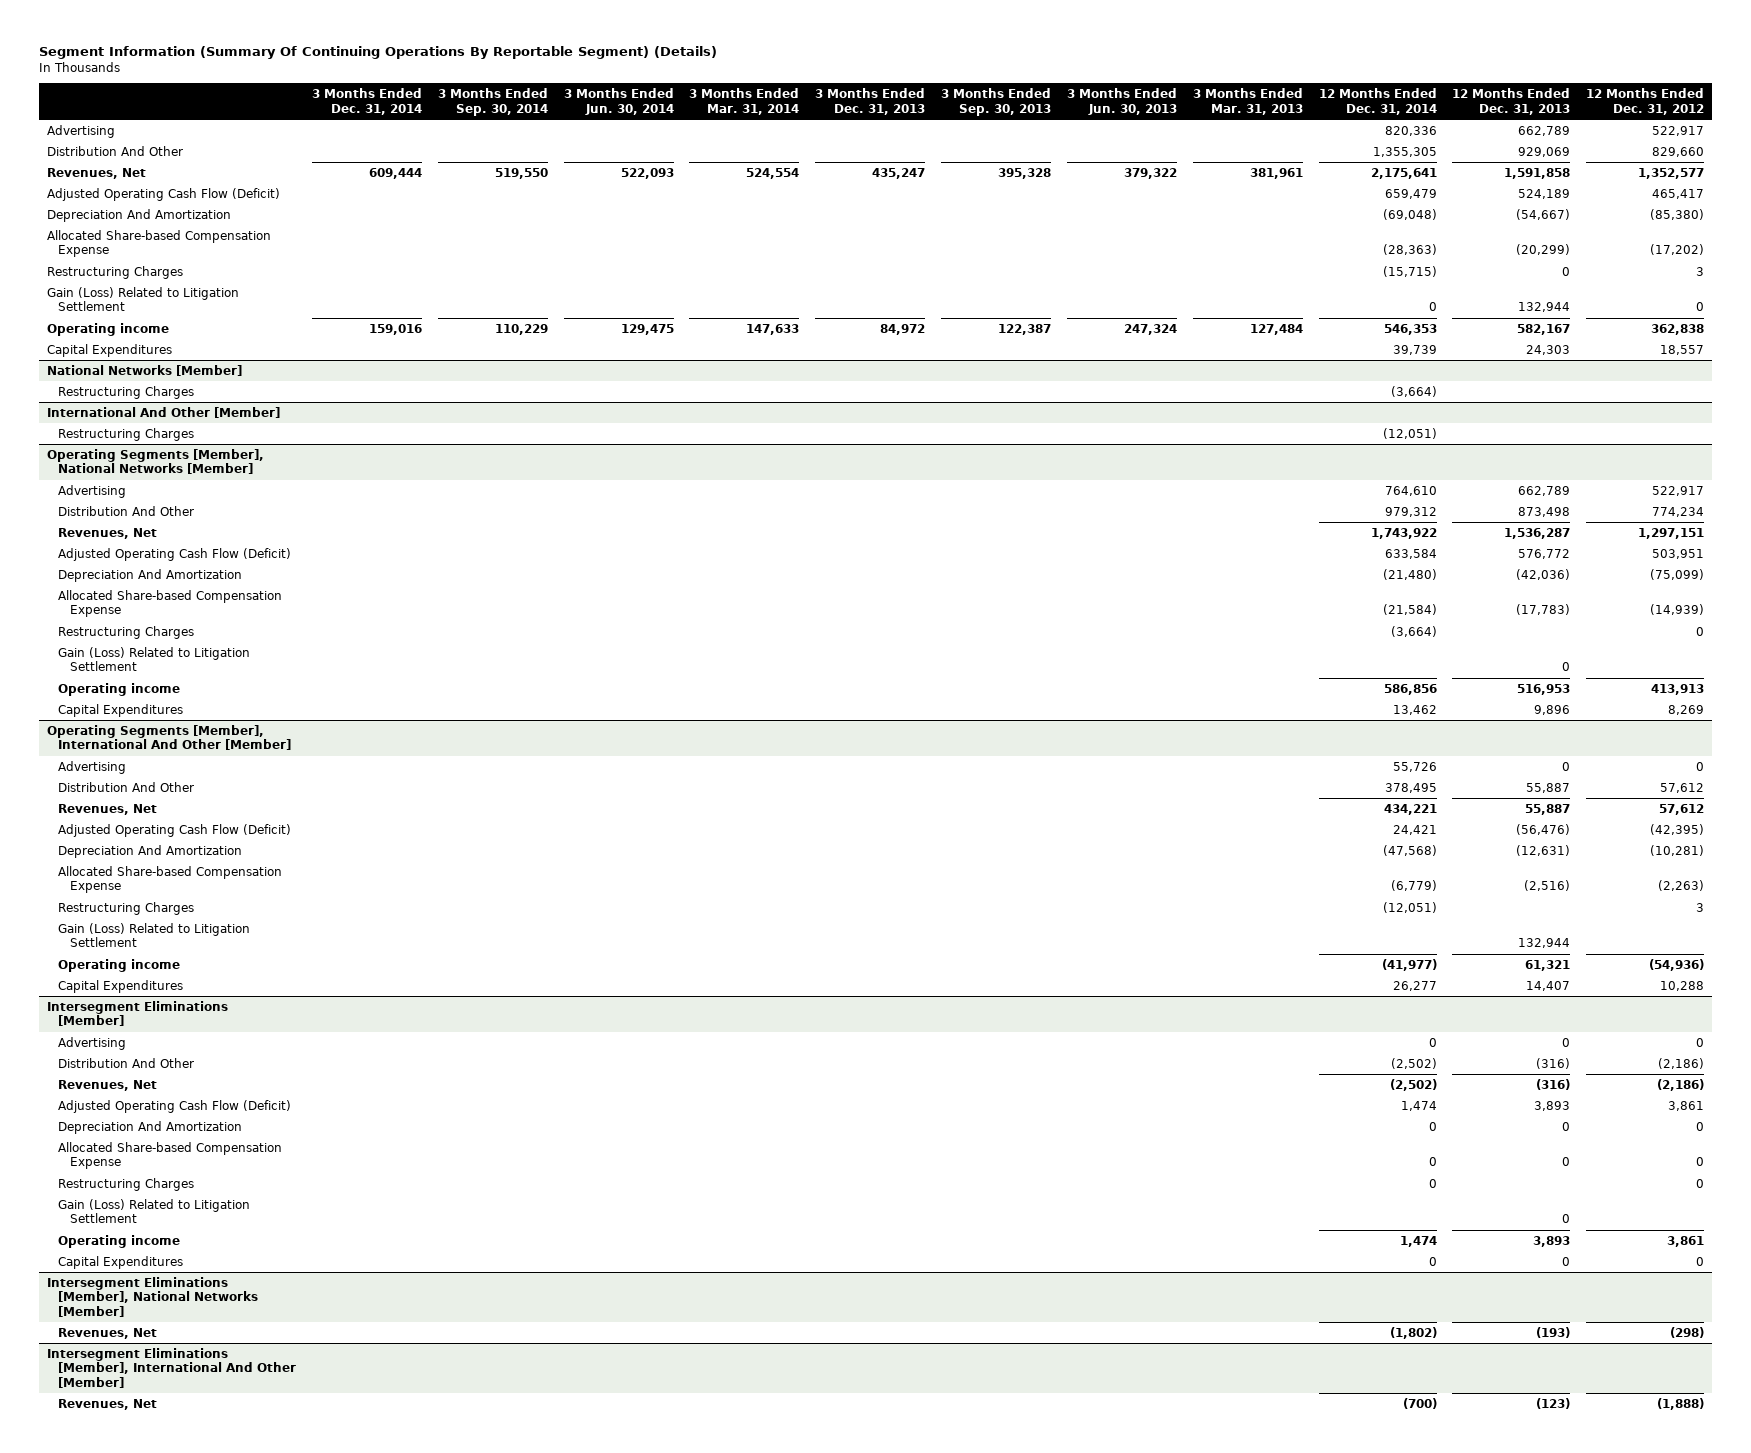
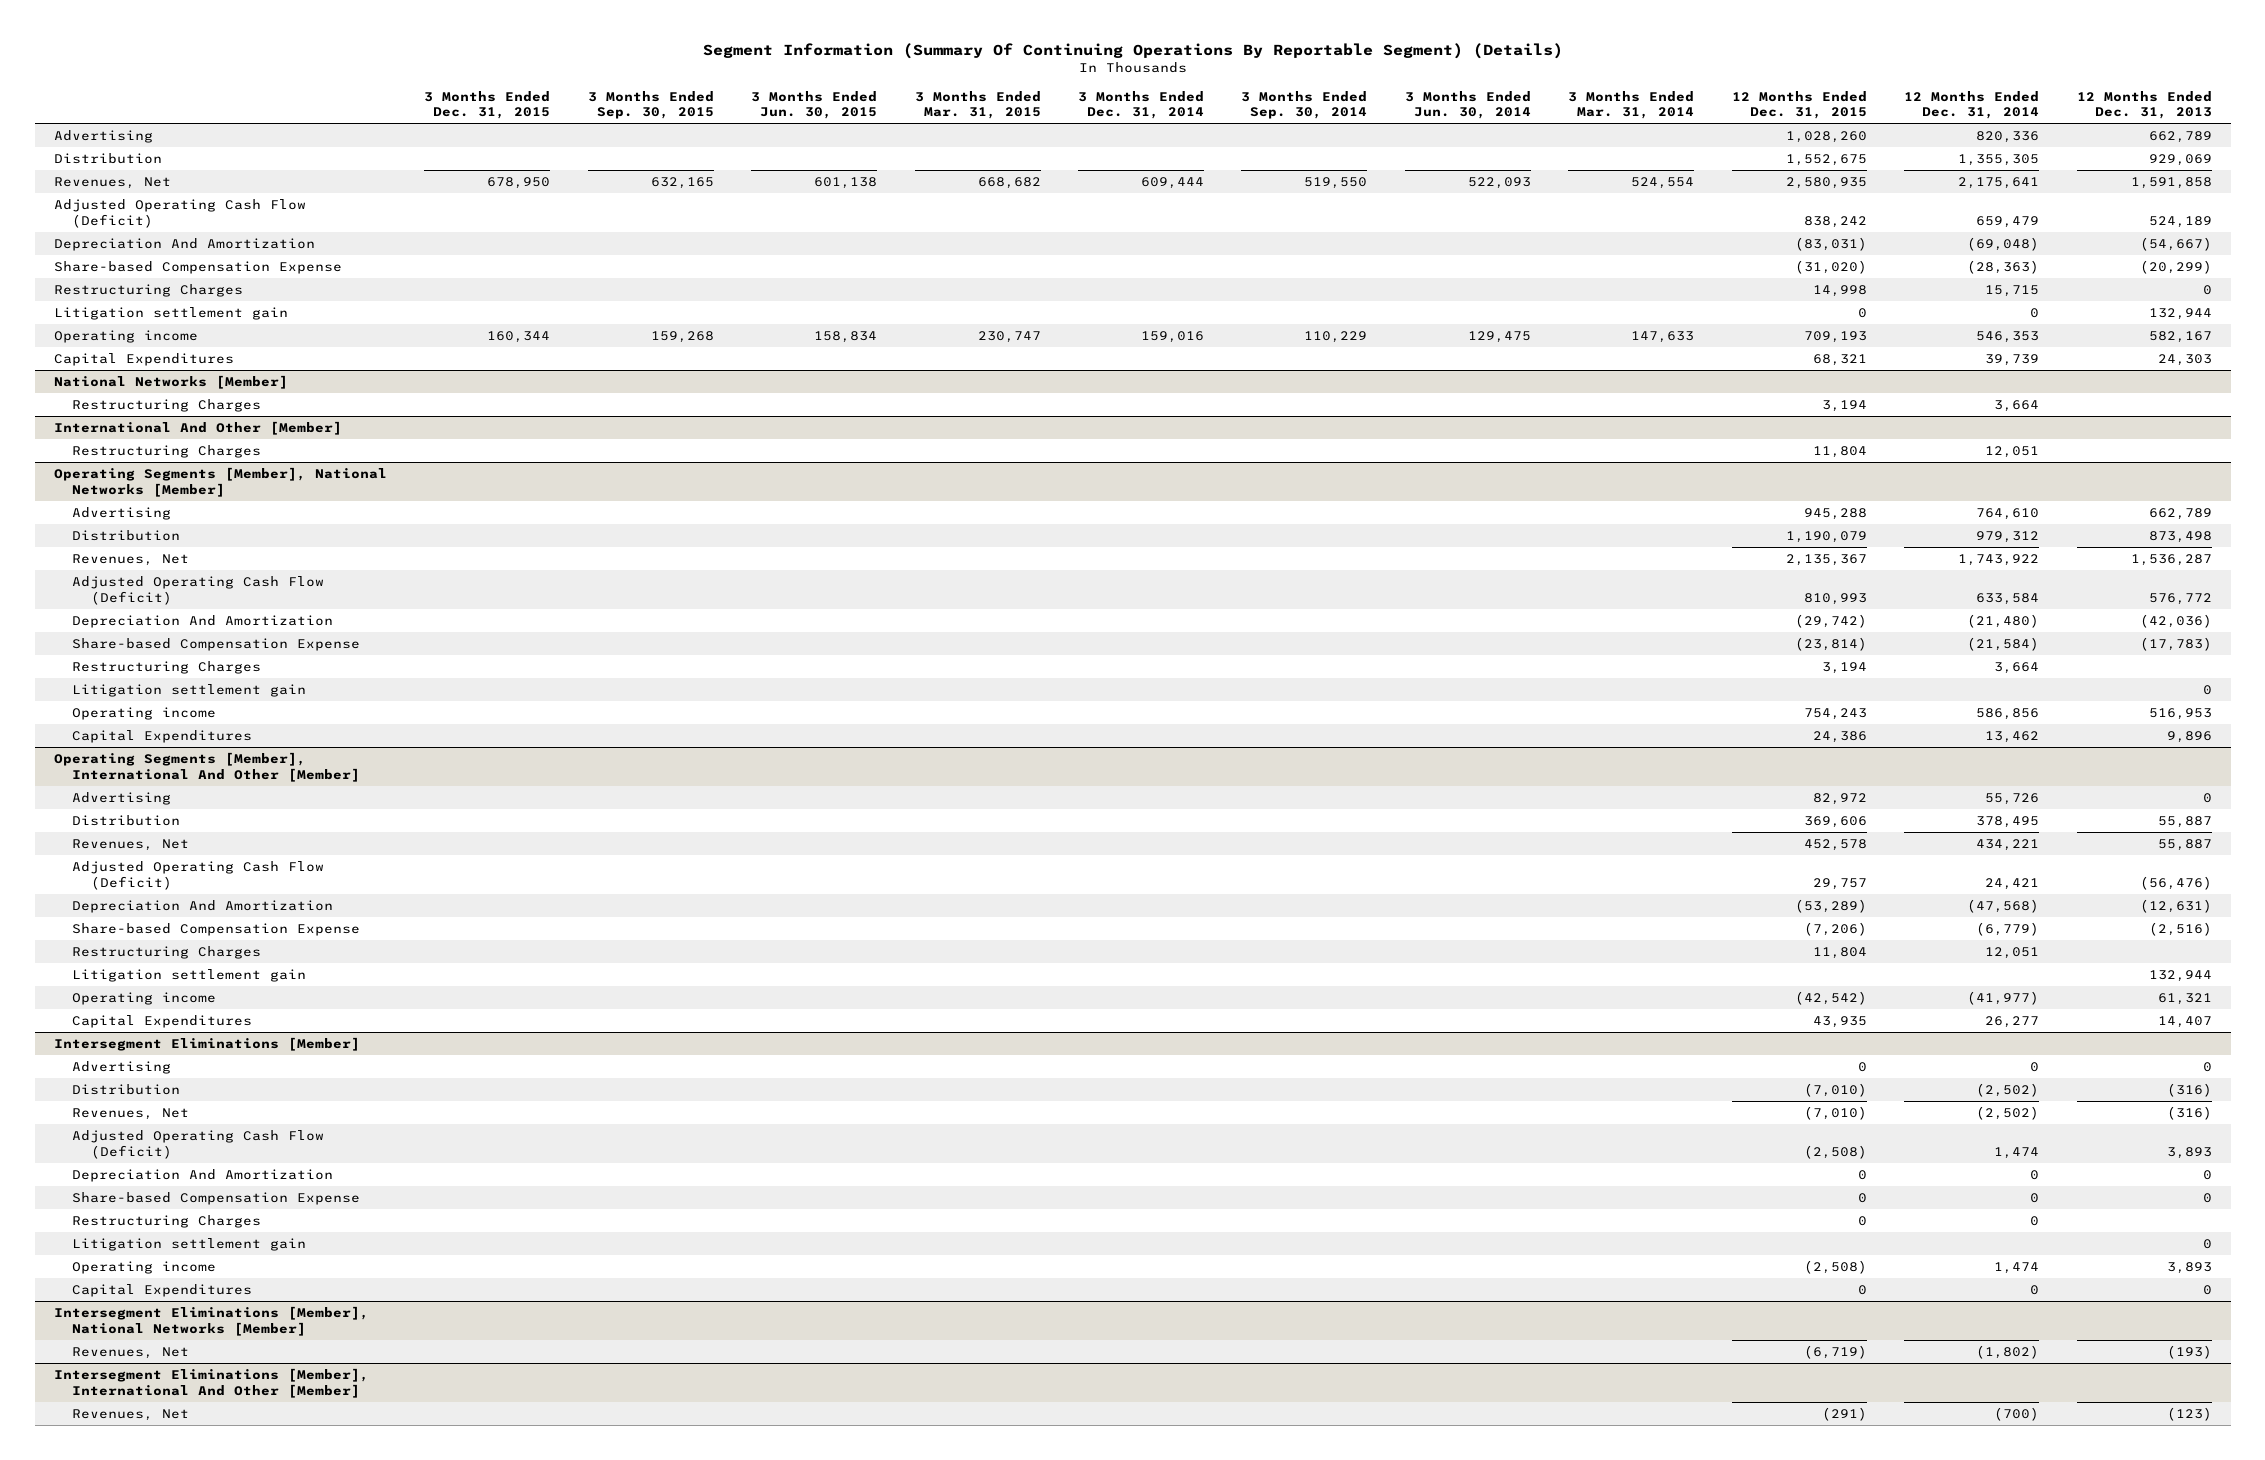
[815,88,926,115] 3 Months Ended Dec. 31, 2013 -> none
[941,88,1052,116] 3 Months Ended Sep. 30, 2013 -> none
[1066,88,1177,115] 3 Months Ended Jun. 30, 2013 -> none
[1192,88,1303,115] 3 Months Ended Mar. 31, 2013 -> none
[1586,88,1705,115] 12 Months Ended Dec. 31, 2012 -> none
none -> [424,90,551,120] 3 Months Ended Dec. 31, 2015
none -> [587,90,714,120] 3 Months Ended Sep. 30, 2015
none -> [751,90,878,120] 3 Months Ended Jun. 30, 2015
none -> [914,90,1041,120] 3 Months Ended Mar. 31, 2015
none -> [1731,90,1867,120] 12 Months Ended Dec. 31, 2015
[46,145,183,156] Distribution And Other -> [53,153,162,165] Distribution
[46,229,271,258] Allocated Share-based Compensation Expense -> [53,261,342,275] Share-based Compensation Expense
[1382,265,1437,277] (15,715) -> [1985,285,2040,298] 15,715
[46,286,239,312] Gain (Loss) Related to Litigation Settlement -> [53,307,288,321] Litigation settlement gain
[1390,385,1437,397] (3,664) -> [1994,400,2040,413] 3,664
[1382,427,1437,439] (12,051) -> [1985,446,2040,459] 12,051
[58,505,195,516] Distribution And Other -> [72,530,181,542] Distribution
[58,589,283,618] Allocated Share-based Compensation Expense -> [72,638,361,652] Share-based Compensation Expense
[1390,625,1437,637] (3,664) -> [1994,662,2040,675] 3,664
[58,646,251,672] Gain (Loss) Related to Litigation Settlement -> [72,684,307,698] Litigation settlement gain
[58,781,195,792] Distribution And Other -> [72,815,181,827] Distribution
[58,865,283,894] Allocated Share-based Compensation Expense -> [72,923,361,937] Share-based Compensation Expense
[1382,901,1437,913] (12,051) -> [1985,947,2040,960] 12,051
[58,922,251,948] Gain (Loss) Related to Litigation Settlement -> [72,969,307,983] Litigation settlement gain
[58,1057,195,1068] Distribution And Other -> [72,1084,181,1096] Distribution
[58,1141,283,1170] Allocated Share-based Compensation Expense -> [72,1192,361,1206] Share-based Compensation Expense
[58,1198,251,1224] Gain (Loss) Related to Litigation Settlement -> [72,1238,307,1252] Litigation settlement gain

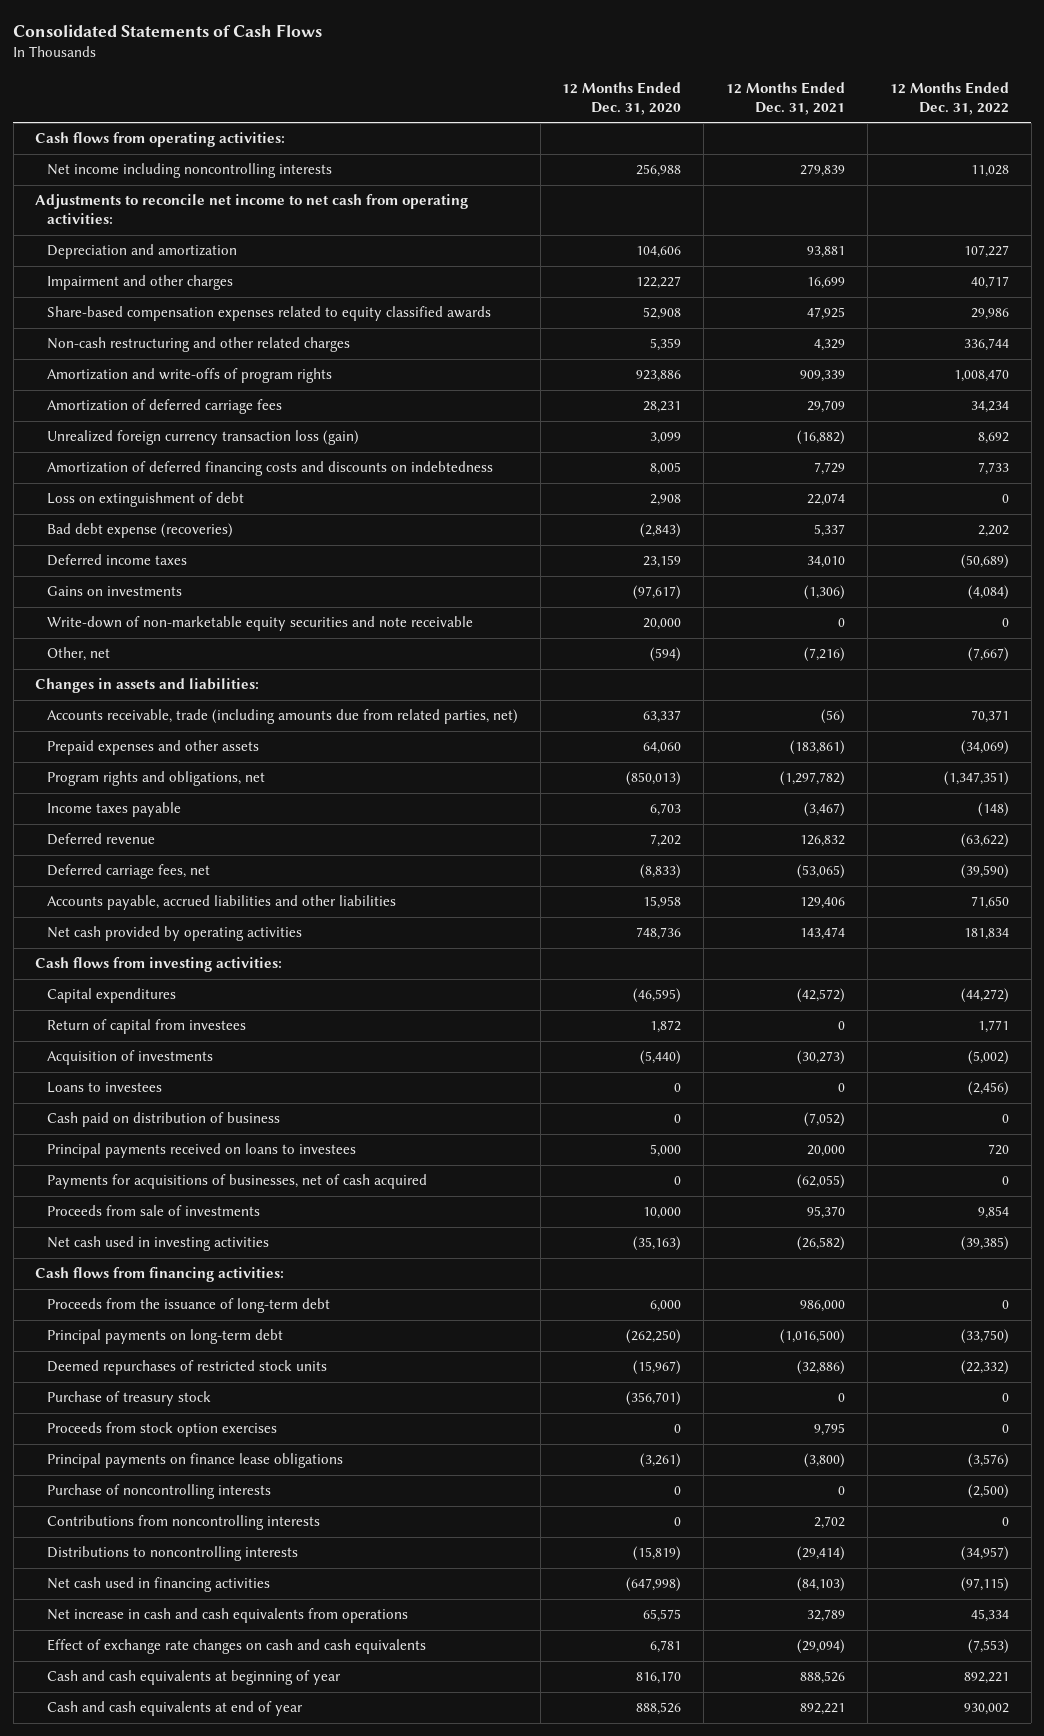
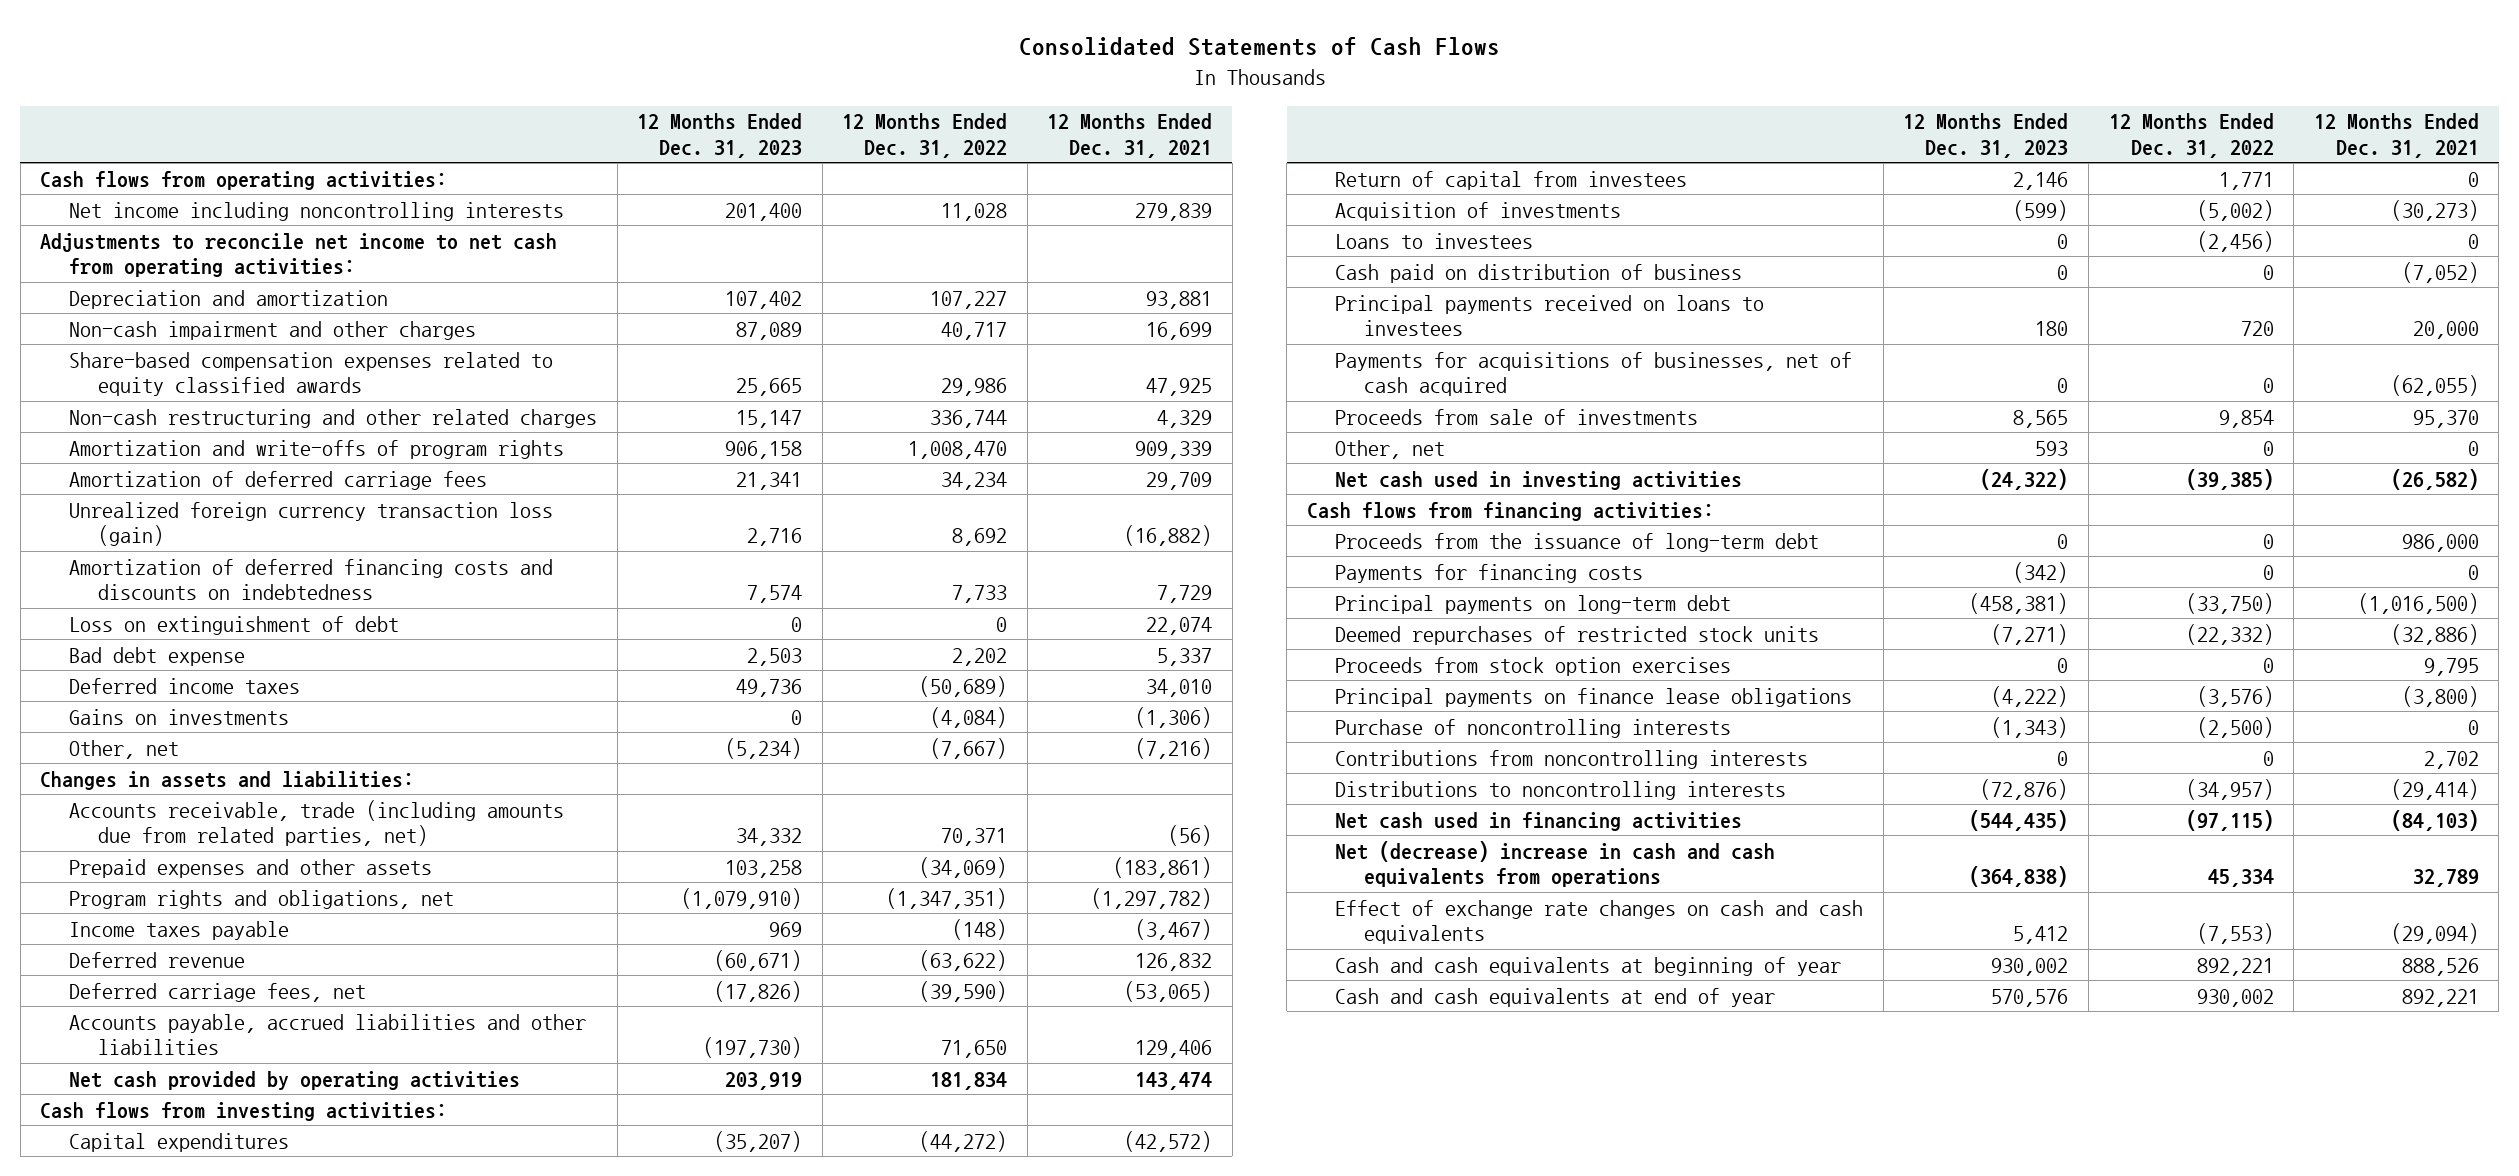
[562,81,682,116] 12 Months Ended Dec. 31, 2020 -> none
none -> [637,113,803,158] 12 Months Ended Dec. 31, 2023
[46,275,233,291] Impairment and other charges -> [69,320,477,340] Non-cash impairment and other charges
[46,523,233,539] Bad debt expense (recoveries) -> [69,646,246,666] Bad debt expense
[46,616,473,632] Write-down of non-marketable equity securities and note receivable -> none
none -> [1335,439,1446,459] Other, net
none -> [1335,563,1644,583] Payments for financing costs
[46,1391,211,1407] Purchase of treasury stock -> none
[46,1608,408,1624] Net increase in cash and cash equivalents from operations -> [1335,840,1776,888] Net (decrease) increase in cash and cash equivalents from operations

